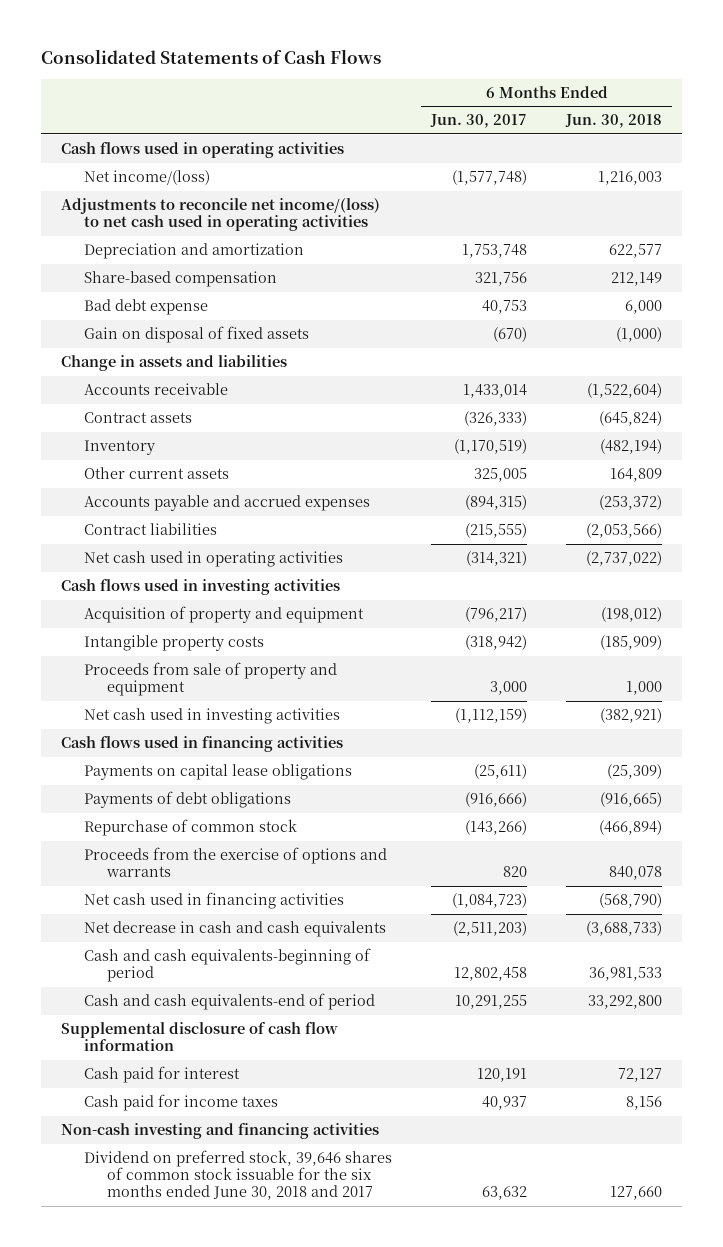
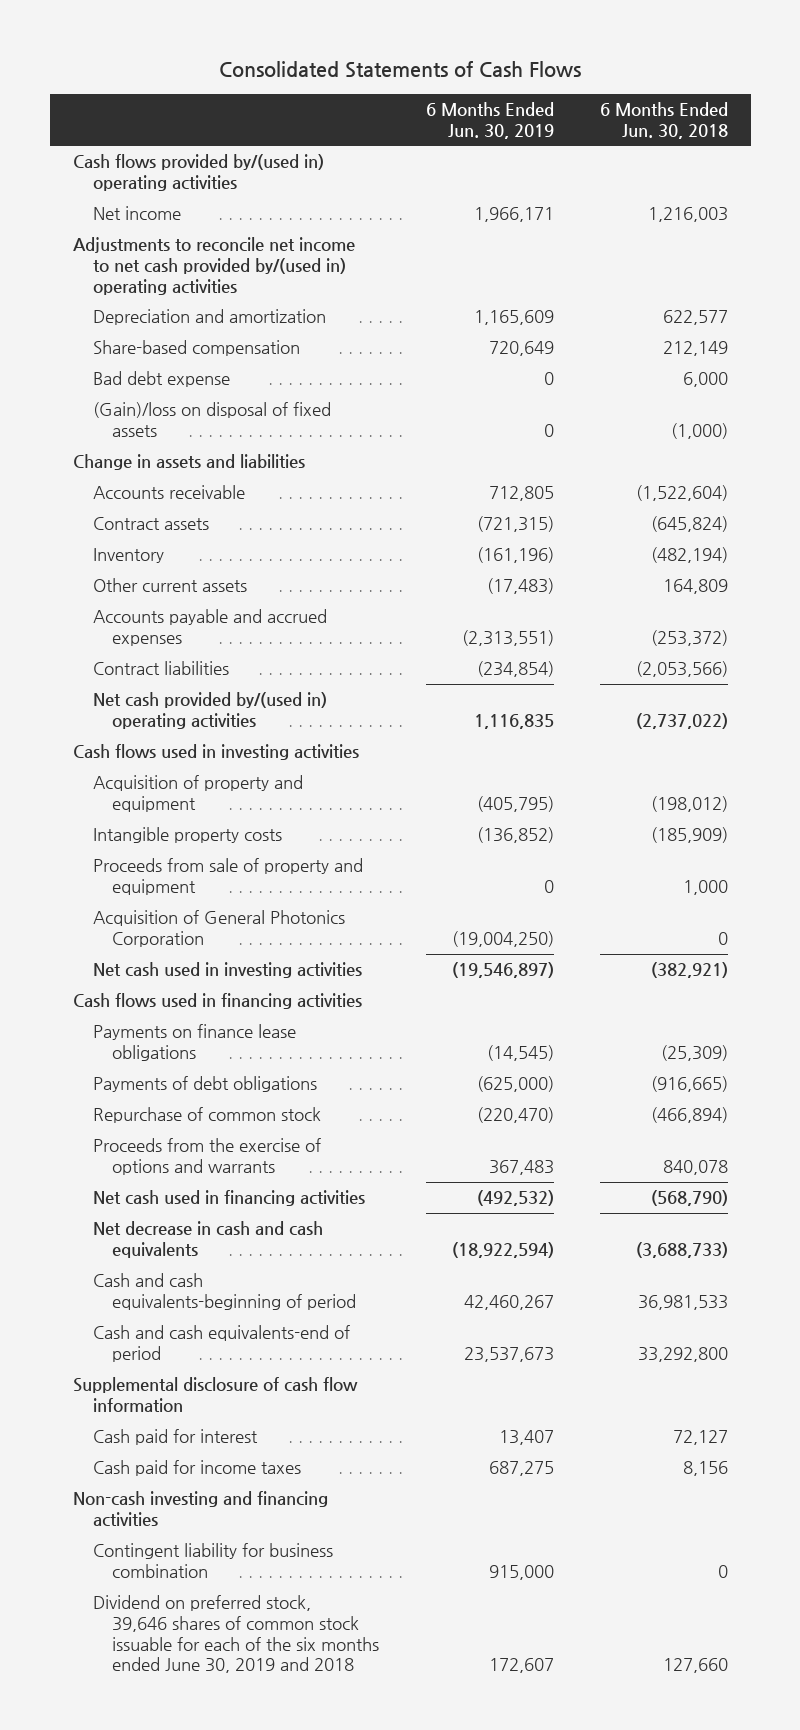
[430,114,528,129] Jun. 30, 2017 -> none
none -> [425,102,554,139] 6 Months Ended Jun. 30, 2019
[60,142,344,159] Cash flows used in operating activities -> [72,154,324,192] Cash flows provided by/(used in) operating activities
[83,170,210,186] Net income/(loss) -> [92,206,181,221] Net income
[60,198,380,232] Adjustments to reconcile net income/(loss) to net cash used in operating activities -> [72,237,355,295] Adjustments to reconcile net income to net cash provided by/(used in) operating activities
[83,326,309,344] Gain on disposal of fixed assets -> [92,402,331,438] (Gain)/loss on disposal of fixed assets
[83,551,343,568] Net cash used in operating activities -> [92,692,327,730] Net cash provided by/(used in) operating activities
none -> [92,910,345,948] Acquisition of General Photonics Corporation
[83,764,352,781] Payments on capital lease obligations -> [92,1024,296,1062] Payments on finance lease obligations
none -> [92,1543,333,1579] Contingent liability for business combination
[83,1150,392,1201] Dividend on preferred stock, 39,646 shares of common stock issuable for the six months ended June 30, 2018 and 2017 -> [92,1595,380,1674] Dividend on preferred stock, 39,646 shares of common stock issuable for each of the six months ended June 30, 2019 and 2018

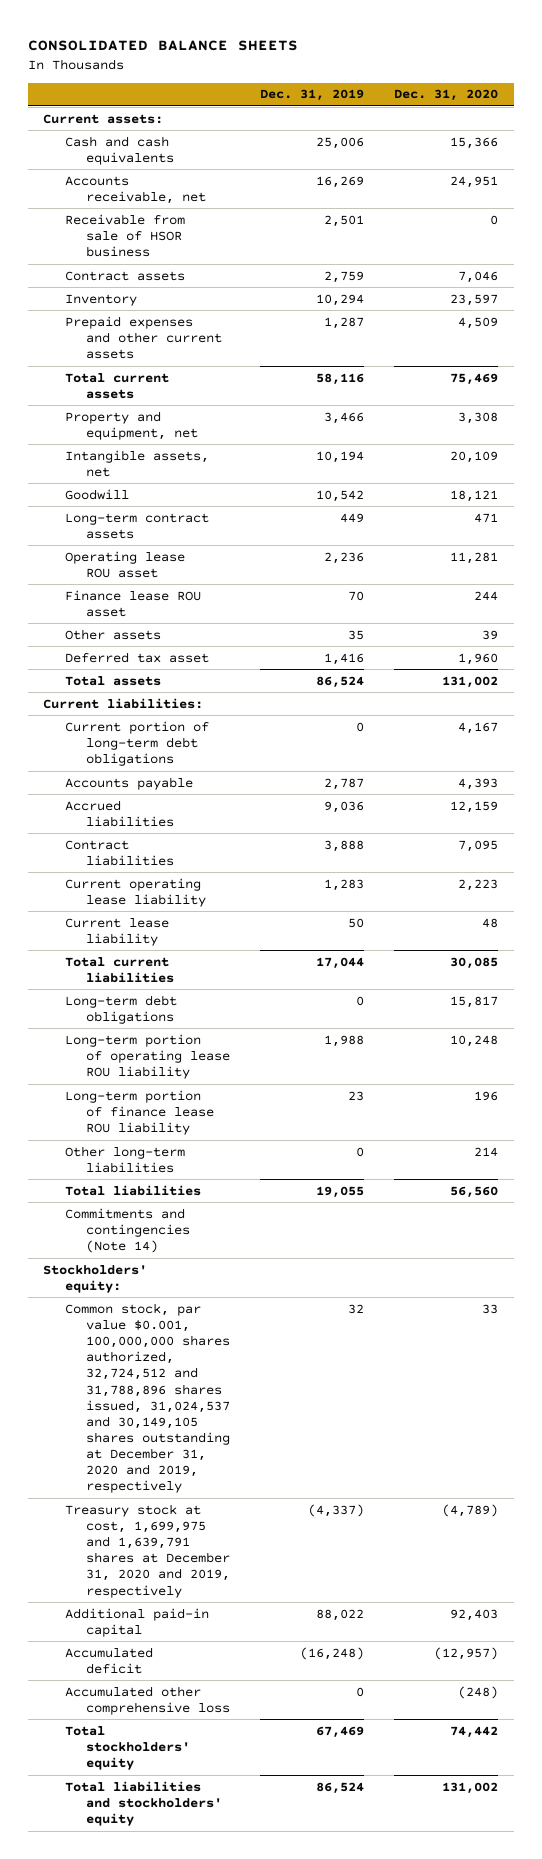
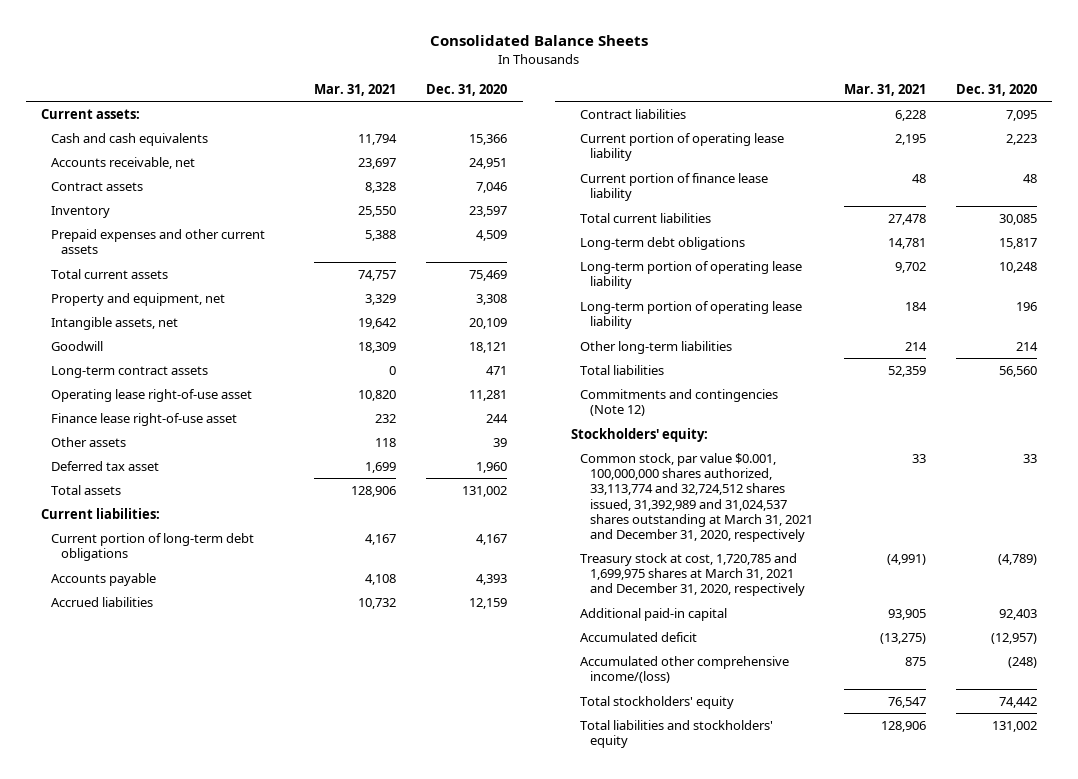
[28,39,299,51] CONSOLIDATED BALANCE SHEETS -> [430,35,649,47] Consolidated Balance Sheets
[260,89,365,102] Dec. 31, 2019 -> none
none -> [314,83,397,96] Mar. 31, 2021
[64,213,185,258] Receivable from sale of HSOR business -> none
[64,550,185,578] Operating lease ROU asset -> [50,388,252,402] Operating lease right-of-use asset
[64,589,201,617] Finance lease ROU asset -> [50,412,237,426] Finance lease right-of-use asset
[64,877,206,907] Current operating lease liability -> [580,132,785,162] Current portion of operating lease liability
[64,917,169,946] Current lease liability -> [580,172,769,202] Current portion of finance lease liability
[64,1033,230,1080] Long-term portion of operating lease ROU liability -> [580,260,803,290] Long-term portion of operating lease liability
[64,1089,214,1136] Long-term portion of finance lease ROU liability -> [580,300,803,330] Long-term portion of operating lease liability
[64,1207,190,1254] Commitments and contingencies (Note 14) -> [580,388,779,417] Commitments and contingencies (Note 12)
[64,1302,230,1494] Common stock, par value $0.001, 100,000,000 shares authorized, 32,724,512 and 31,788,896 shares issued, 31,024,537 and 30,149,105 shares outstanding at December 31, 2020 and 2019, respectively -> [580,452,814,542] Common stock, par value $0.001, 100,000,000 shares authorized, 33,113,774 and 32,724,512 shares issued, 31,392,989 and 31,024,537 shares outstanding at March 31, 2021 and December 31, 2020, respectively
[64,1503,230,1598] Treasury stock at cost, 1,699,975 and 1,639,791 shares at December 31, 2020 and 2019, respectively -> [580,552,806,597] Treasury stock at cost, 1,720,785 and 1,699,975 shares at March 31, 2021 and December 31, 2020, respectively
[64,1685,230,1715] Accumulated other comprehensive loss -> [580,655,790,684] Accumulated other comprehensive income/(loss)

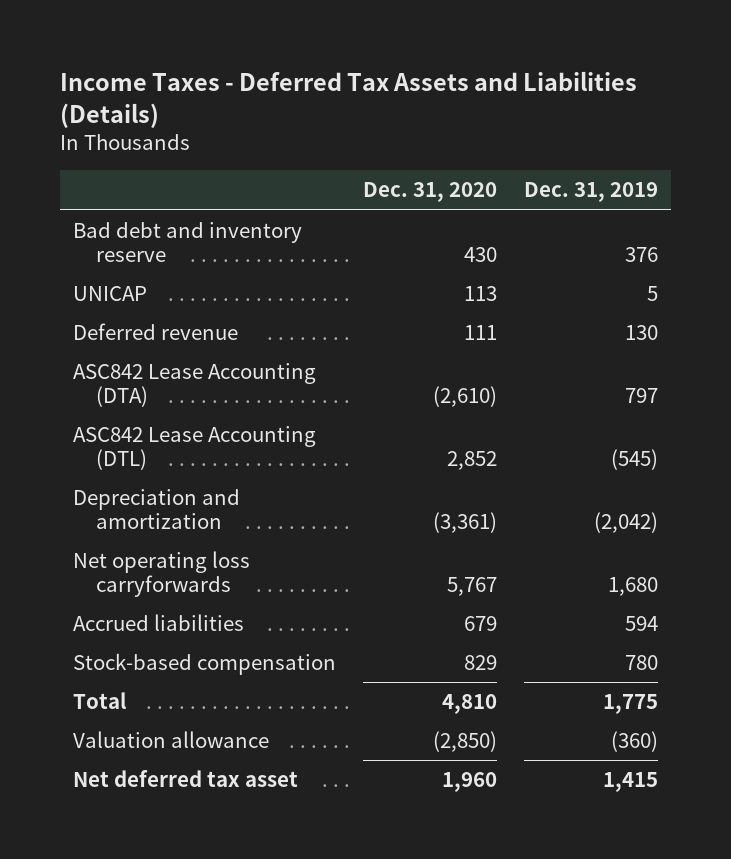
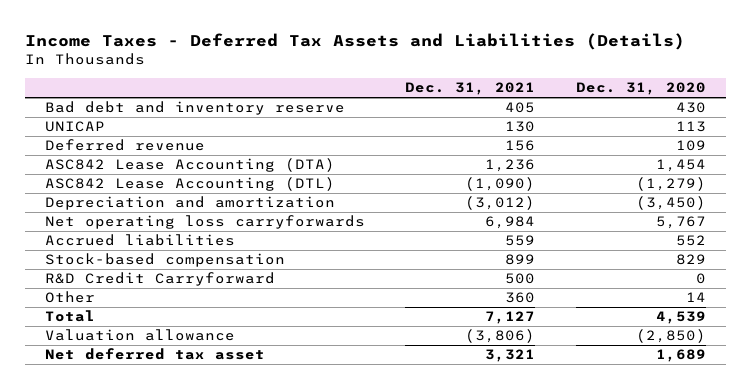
[523,182,658,203] Dec. 31, 2019 -> none
none -> [405,82,536,96] Dec. 31, 2021
[463,325,497,341] 111 -> [675,140,706,152] 109
[432,385,497,407] (2,610) -> [655,159,706,173] 1,454
[446,450,497,470] 2,852 -> [635,177,706,192] (1,279)
[432,511,497,533] (3,361) -> [635,196,706,211] (3,450)
[463,616,497,632] 679 -> [675,235,706,247] 552
none -> [45,272,276,287] R&D Credit Carryforward
none -> [45,291,96,304] Other
[441,694,497,715] 4,810 -> [655,311,706,325] 4,539
[441,772,497,793] 1,960 -> [655,349,706,363] 1,689

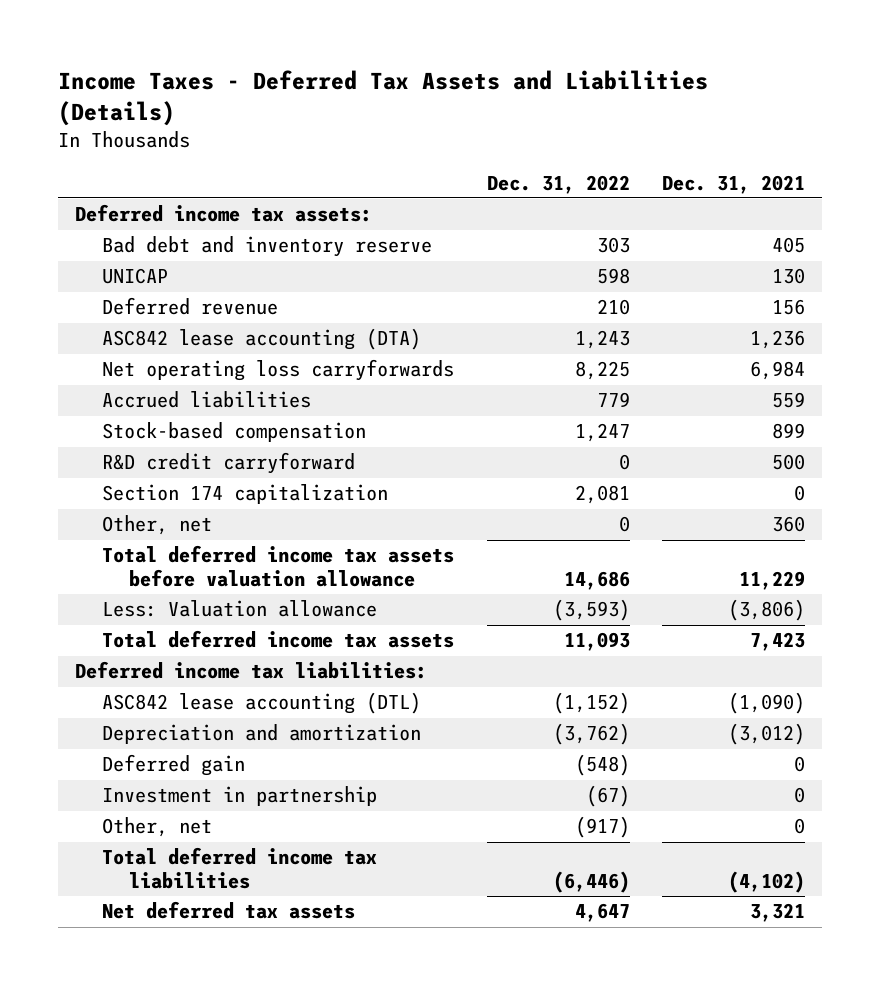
[575,82,706,96] Dec. 31, 2020 -> none
none -> [486,174,630,194] Dec. 31, 2022
none -> [74,204,372,223] Deferred income tax assets:
[45,177,336,192] ASC842 Lease Accounting (DTL) -> none
[45,158,336,173] ASC842 Lease Accounting (DTA) -> [102,328,422,351] ASC842 lease accounting (DTA)
[45,310,96,323] Total -> none
[45,272,276,287] R&D Credit Carryforward -> [102,452,356,475] R&D credit carryforward
none -> [102,484,389,505] Section 174 capitalization
[45,291,96,304] Other -> [102,515,213,536] Other, net
none -> [102,545,455,587] Total deferred income tax assets before valuation allowance
[45,329,236,342] Valuation allowance -> [102,600,378,618] Less: Valuation allowance
[45,348,266,361] Net deferred tax asset -> [102,630,455,649] Total deferred income tax assets
[485,349,536,363] 3,321 -> [750,632,806,652] 7,423
none -> [74,661,427,680] Deferred income tax liabilities:
none -> [102,692,422,715] ASC842 lease accounting (DTL)
[45,196,336,211] Depreciation and amortization -> [102,724,422,745] Depreciation and amortization
none -> [102,754,246,777] Deferred gain
none -> [102,786,378,807] Investment in partnership
none -> [102,817,213,838] Other, net
none -> [102,847,378,889] Total deferred income tax liabilities
none -> [102,901,356,920] Net deferred tax assets

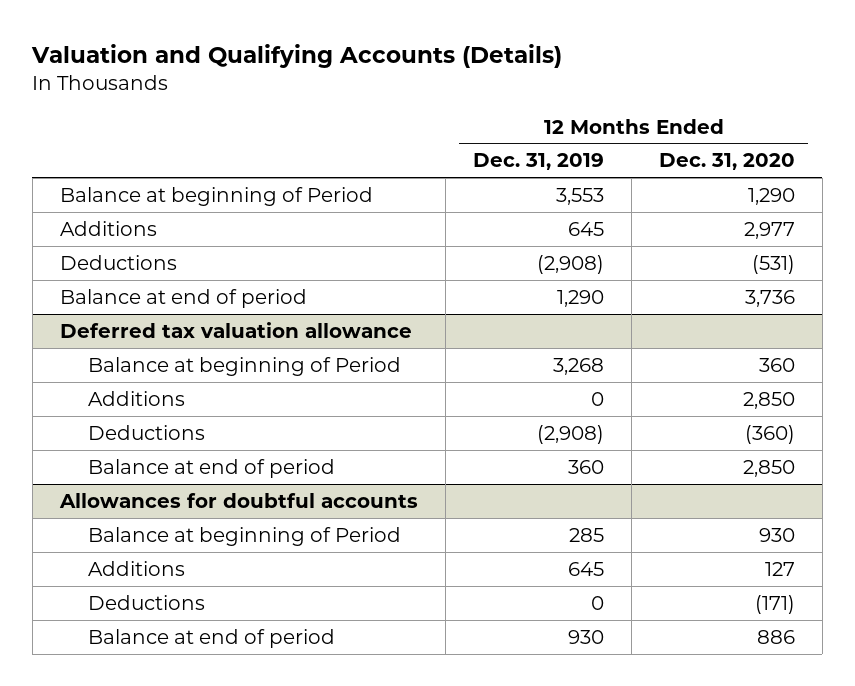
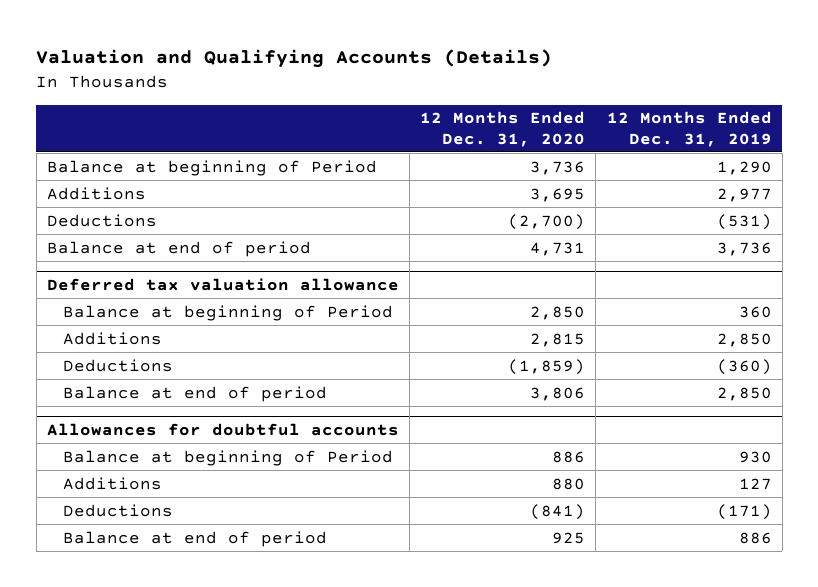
[555,187,604,205] 3,553 -> [716,160,772,175] 1,290
[747,187,795,205] 1,290 -> [530,160,586,175] 3,736
[567,221,604,236] 645 -> [716,187,772,202] 2,977
[743,221,795,239] 2,977 -> [530,187,586,202] 3,695
[536,254,604,274] (2,908) -> [716,213,772,230] (531)
[751,254,795,274] (531) -> [508,213,586,230] (2,700)
[556,289,604,307] 1,290 -> [716,241,772,256] 3,736
[744,289,795,307] 3,736 -> [530,241,586,256] 4,731
[552,357,604,375] 3,268 -> [738,305,772,318] 360
[758,357,795,372] 360 -> [530,305,586,320] 2,850
[590,391,604,406] 0 -> [716,332,772,347] 2,850
[742,391,795,409] 2,850 -> [530,332,586,347] 2,815
[536,424,604,444] (2,908) -> [716,358,772,375] (360)
[744,424,795,444] (360) -> [508,358,586,375] (1,859)
[567,459,604,474] 360 -> [716,386,772,401] 2,850
[742,459,795,477] 2,850 -> [530,386,586,401] 3,806
[568,527,604,542] 285 -> [738,450,772,463] 930
[758,527,795,542] 930 -> [552,450,586,463] 886
[567,561,604,576] 645 -> [738,477,772,490] 127
[764,561,795,576] 127 -> [552,477,586,490] 880
[590,595,604,610] 0 -> [716,503,772,520] (171)
[754,594,795,614] (171) -> [530,503,586,520] (841)
[567,629,604,644] 930 -> [738,531,772,544] 886
[756,629,795,644] 886 -> [552,531,586,544] 925

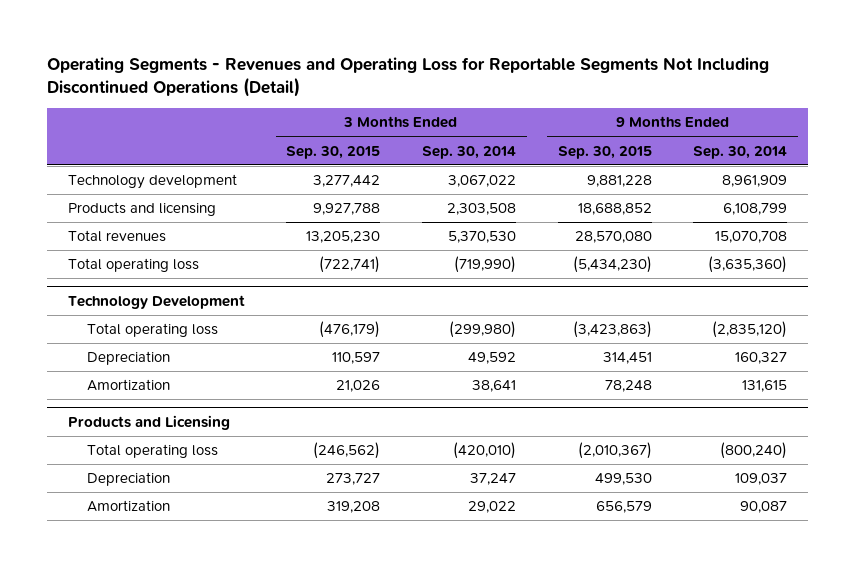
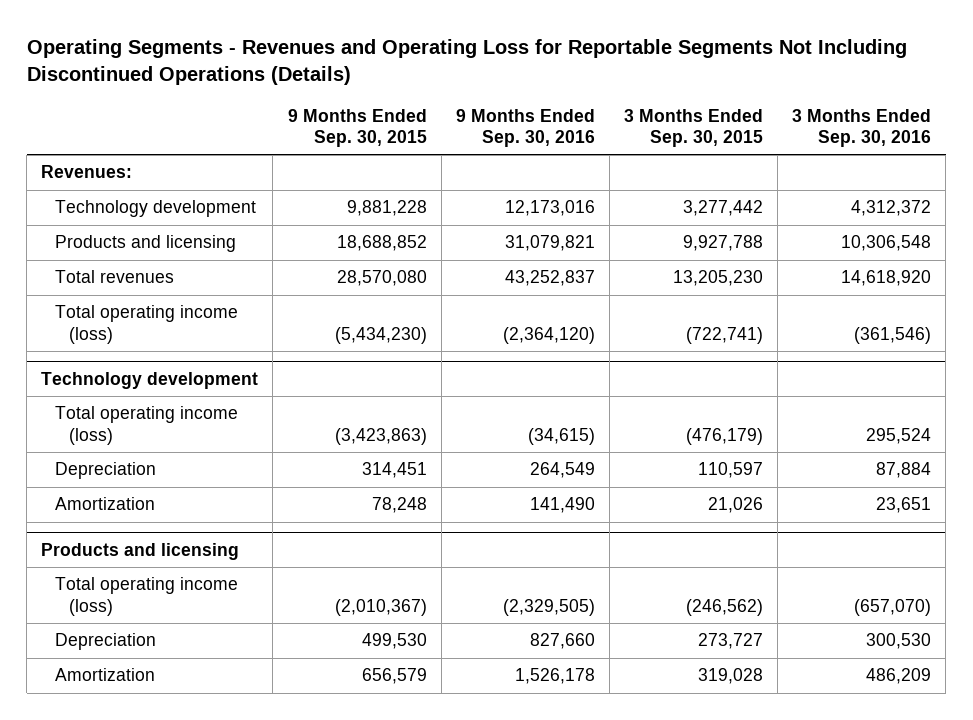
[46,57,769,98] Operating Segments - Revenues and Operating Loss for Reportable Segments Not Including Discontinued Operations (Detail) -> [26,38,907,85] Operating Segments - Revenues and Operating Loss for Reportable Segments Not Including Discontinued Operations (Details)
[422,145,517,159] Sep. 30, 2014 -> none
[693,145,788,159] Sep. 30, 2014 -> none
none -> [455,108,595,147] 9 Months Ended Sep. 30, 2016
none -> [792,108,932,147] 3 Months Ended Sep. 30, 2016
none -> [41,165,133,179] Revenues:
[67,258,199,273] Total operating loss -> [55,305,239,344] Total operating income (loss)
[67,294,245,309] Technology Development -> [41,372,259,390] Technology development
[87,323,219,338] Total operating loss -> [55,406,239,445] Total operating income (loss)
[67,414,230,430] Products and Licensing -> [41,543,240,561] Products and licensing
[87,444,219,459] Total operating loss -> [55,577,239,616] Total operating income (loss)
[327,501,381,514] 319,208 -> [697,668,763,685] 319,028

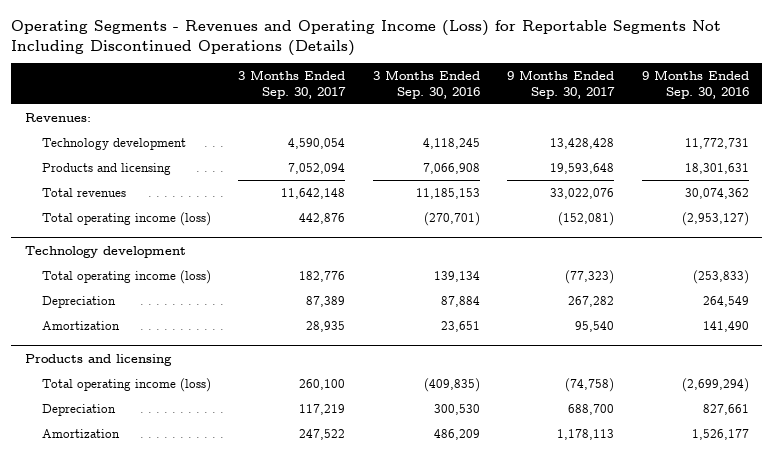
[26,38,907,85] Operating Segments - Revenues and Operating Loss for Reportable Segments Not Including Discontinued Operations (Details) -> [11,20,722,56] Operating Segments - Revenues and Operating Income (Loss) for Reportable Segments Not Including Discontinued Operations (Details)
[287,108,427,147] 9 Months Ended Sep. 30, 2015 -> none
[623,108,763,147] 3 Months Ended Sep. 30, 2015 -> none
none -> [238,70,347,99] 3 Months Ended Sep. 30, 2017
none -> [507,70,616,99] 9 Months Ended Sep. 30, 2017
[504,200,595,217] 12,173,016 -> [684,137,749,149] 11,772,731
[851,200,932,217] 4,312,372 -> [422,137,480,149] 4,118,245
[504,235,595,252] 31,079,821 -> [684,162,749,174] 18,301,631
[841,235,932,252] 10,306,548 -> [422,162,480,174] 7,066,908
[504,270,595,287] 43,252,837 -> [684,187,749,199] 30,074,362
[841,270,932,287] 14,618,920 -> [415,187,480,199] 11,185,153
[502,326,595,344] (2,364,120) -> [681,211,749,226] (2,953,127)
[854,326,932,344] (361,546) -> [423,211,480,226] (270,701)
[527,427,595,445] (34,615) -> [692,269,749,284] (253,833)
[866,427,932,444] 295,524 -> [433,270,480,282] 139,134
[502,598,595,616] (2,329,505) -> [681,377,749,392] (2,699,294)
[854,598,932,616] (657,070) -> [423,377,480,392] (409,835)
[529,633,595,650] 827,660 -> [702,403,749,415] 827,661
[514,668,595,685] 1,526,178 -> [691,428,749,440] 1,526,177

